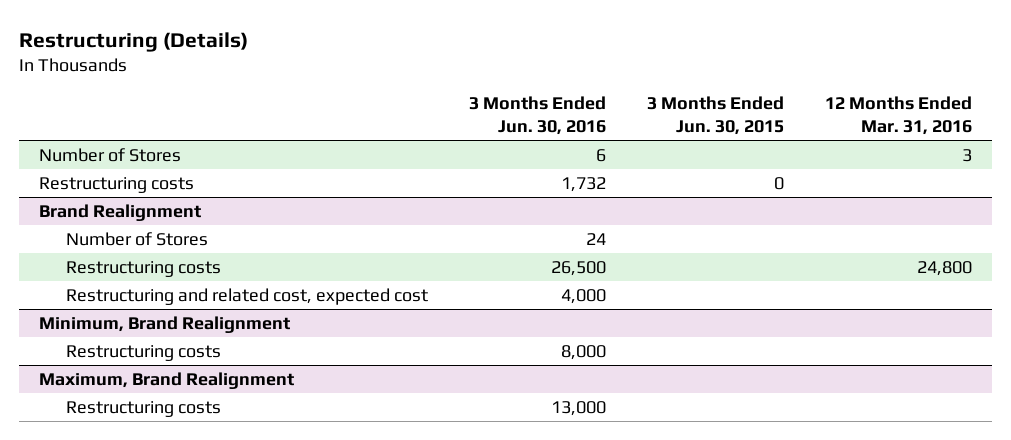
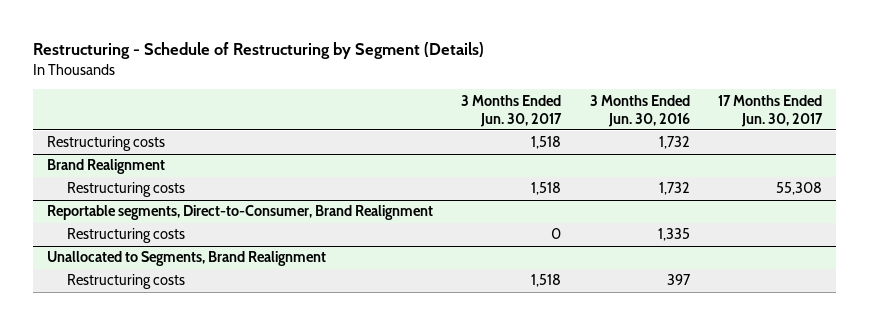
[18,31,248,52] Restructuring (Details) -> [32,42,484,60] Restructuring - Schedule of Restructuring by Segment (Details)
[646,96,784,136] 3 Months Ended Jun. 30, 2015 -> none
[824,96,972,136] 12 Months Ended Mar. 31, 2016 -> none
none -> [461,94,563,127] 3 Months Ended Jun. 30, 2017
none -> [717,94,823,127] 17 Months Ended Jun. 30, 2017
[39,147,182,162] Number of Stores -> none
[65,231,208,246] Number of Stores -> none
[65,287,428,305] Restructuring and related cost, expected cost -> none
[39,315,291,333] Minimum, Brand Realignment -> none
[39,371,295,389] Maximum, Brand Realignment -> none
[550,260,606,276] 26,500 -> [658,182,690,196] 1,732
none -> [46,205,433,221] Reportable segments, Direct-to-Consumer, Brand Realignment
[560,344,606,360] 8,000 -> [657,228,690,242] 1,335
none -> [46,251,326,267] Unallocated to Segments, Brand Realignment
[550,400,606,416] 13,000 -> [666,274,691,286] 397

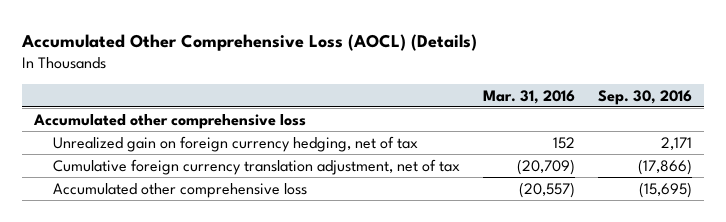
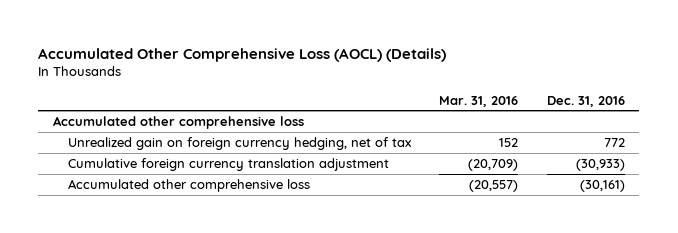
[598,89,693,105] Sep. 30, 2016 -> none
none -> [546,95,625,107] Dec. 31, 2016
[52,158,460,175] Cumulative foreign currency translation adjustment, net of tax -> [67,158,389,172] Cumulative foreign currency translation adjustment

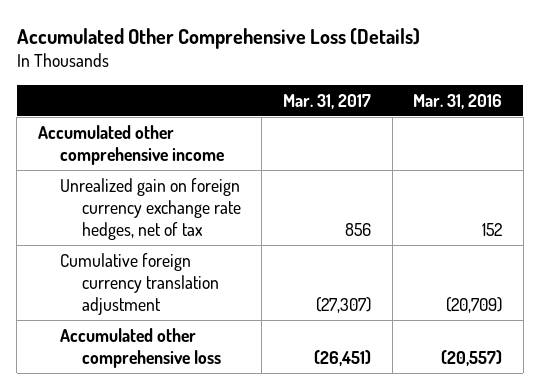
[38,47,447,62] Accumulated Other Comprehensive Loss (AOCL) (Details) -> [16,27,420,49] Accumulated Other Comprehensive Loss (Details)
[546,95,625,107] Dec. 31, 2016 -> none
none -> [282,93,371,109] Mar. 31, 2017
[52,116,304,130] Accumulated other comprehensive loss -> [38,124,224,165] Accumulated other comprehensive income
[67,137,412,151] Unrealized gain on foreign currency hedging, net of tax -> [59,177,241,240] Unrealized gain on foreign currency exchange rate hedges, net of tax

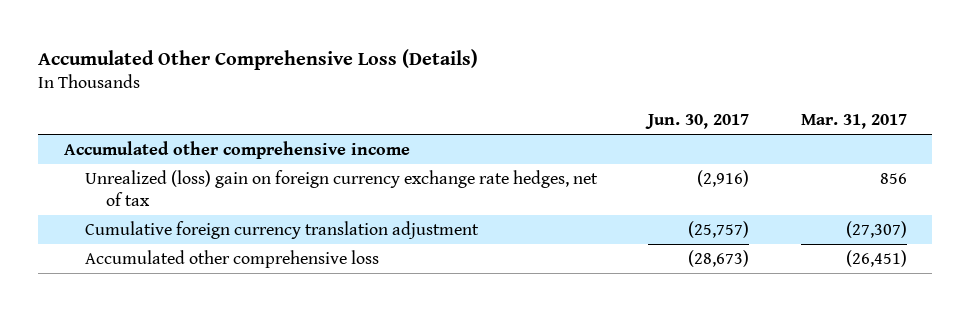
[413,93,503,109] Mar. 31, 2016 -> none
none -> [645,114,750,130] Jun. 30, 2017
[59,177,241,240] Unrealized gain on foreign currency exchange rate hedges, net of tax -> [85,169,599,206] Unrealized (loss) gain on foreign currency exchange rate hedges, net of tax

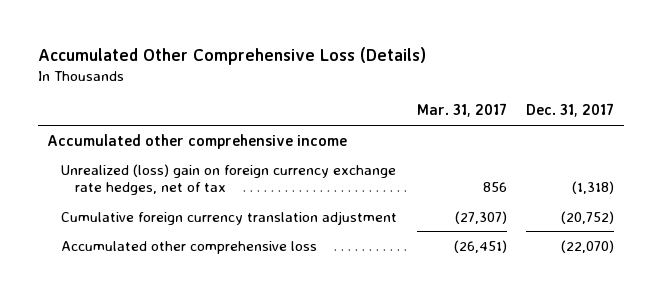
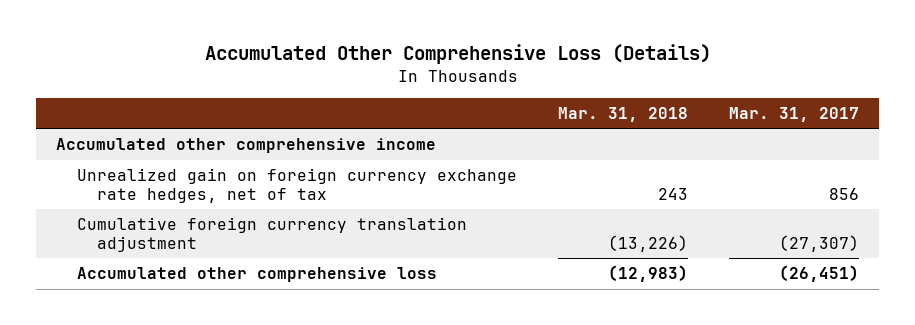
[526,103,615,118] Dec. 31, 2017 -> none
none -> [557,106,688,122] Mar. 31, 2018
[61,163,397,196] Unrealized (loss) gain on foreign currency exchange rate hedges, net of tax -> [76,168,517,203] Unrealized gain on foreign currency exchange rate hedges, net of tax

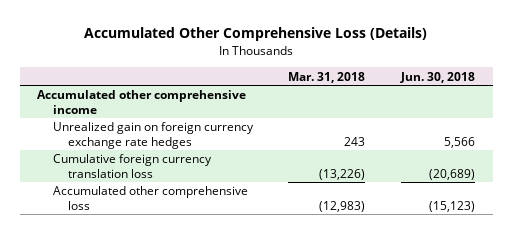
[728,106,859,122] Mar. 31, 2017 -> none
none -> [400,71,476,83] Jun. 30, 2018
[76,168,517,203] Unrealized gain on foreign currency exchange rate hedges, net of tax -> [52,122,254,149] Unrealized gain on foreign currency exchange rate hedges
[76,217,467,252] Cumulative foreign currency translation adjustment -> [52,154,212,178] Cumulative foreign currency translation loss

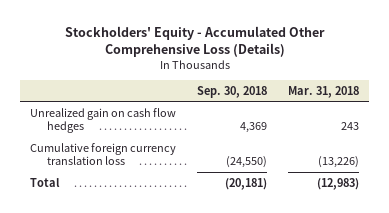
[84,27,428,42] Accumulated Other Comprehensive Loss (Details) -> [64,25,325,58] Stockholders' Equity - Accumulated Other Comprehensive Loss (Details)
[400,71,476,83] Jun. 30, 2018 -> none
none -> [197,85,268,98] Sep. 30, 2018
[37,90,247,114] Accumulated other comprehensive income -> none
[52,122,254,149] Unrealized gain on foreign currency exchange rate hedges -> [30,107,177,134] Unrealized gain on cash flow hedges
[52,186,248,210] Accumulated other comprehensive loss -> [30,177,61,187] Total

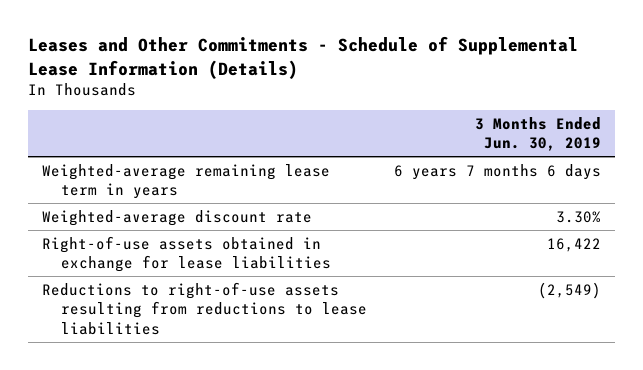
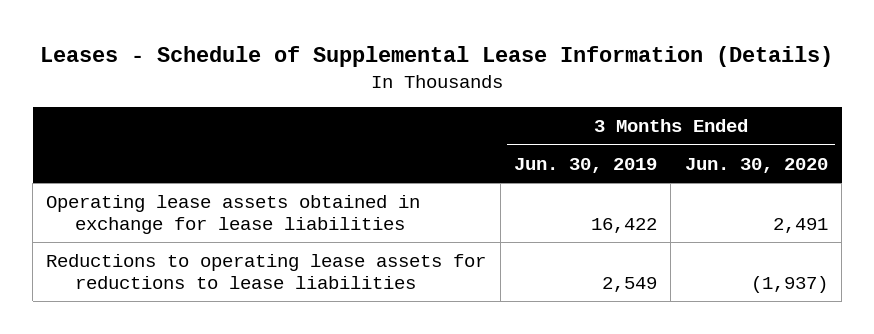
[27,36,578,79] Leases and Other Commitments - Schedule of Supplemental Lease Information (Details) -> [40,46,834,68] Leases - Schedule of Supplemental Lease Information (Details)
none -> [684,157,828,173] Jun. 30, 2020
[41,163,330,200] Weighted-average remaining lease term in years -> none
[41,209,312,226] Weighted-average discount rate -> none
[41,235,331,273] Right-of-use assets obtained in exchange for lease liabilities -> [46,195,421,235] Operating lease assets obtained in exchange for lease liabilities
[41,281,367,335] Reductions to right-of-use assets resulting from reductions to lease liabilities -> [46,254,487,290] Reductions to operating lease assets for reductions to lease liabilities
[538,281,602,299] (2,549) -> [602,277,658,293] 2,549

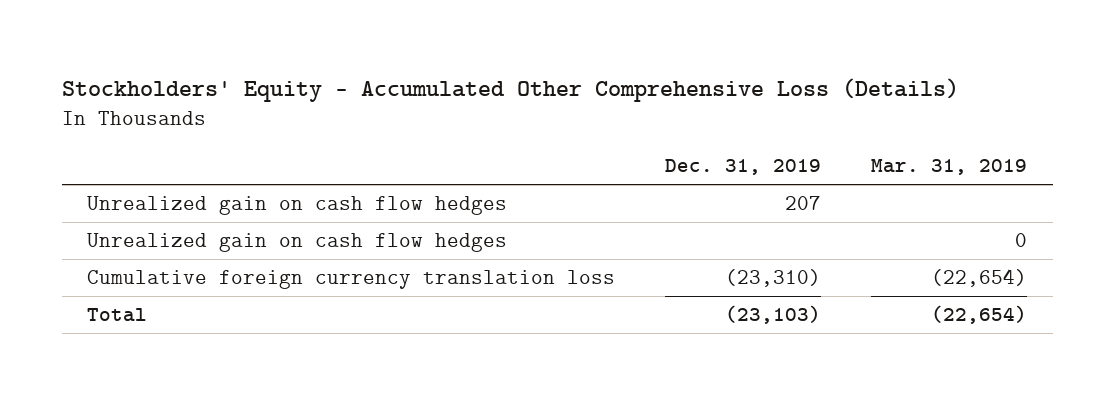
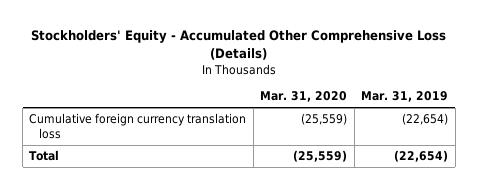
[665,159,822,176] Dec. 31, 2019 -> none
none -> [260,91,348,103] Mar. 31, 2020
[86,196,507,216] Unrealized gain on cash flow hedges -> none
[86,233,507,253] Unrealized gain on cash flow hedges -> none

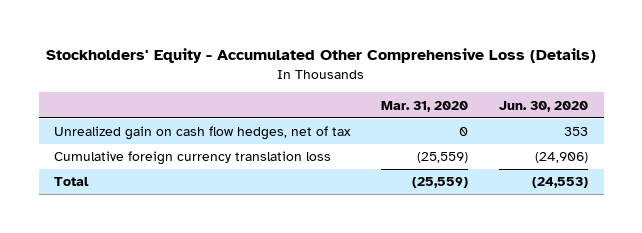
[361,91,449,103] Mar. 31, 2019 -> none
none -> [499,100,589,112] Jun. 30, 2020
none -> [54,126,352,141] Unrealized gain on cash flow hedges, net of tax

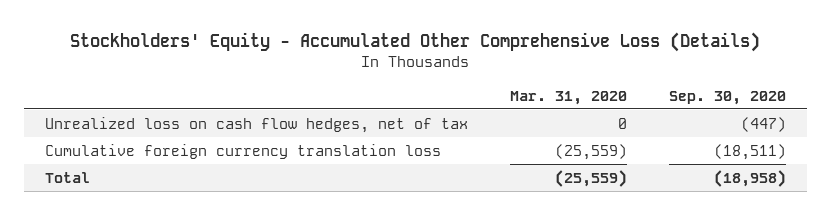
[499,100,589,112] Jun. 30, 2020 -> none
none -> [668,90,786,105] Sep. 30, 2020
[54,126,352,141] Unrealized gain on cash flow hedges, net of tax -> [44,116,468,133] Unrealized loss on cash flow hedges, net of tax

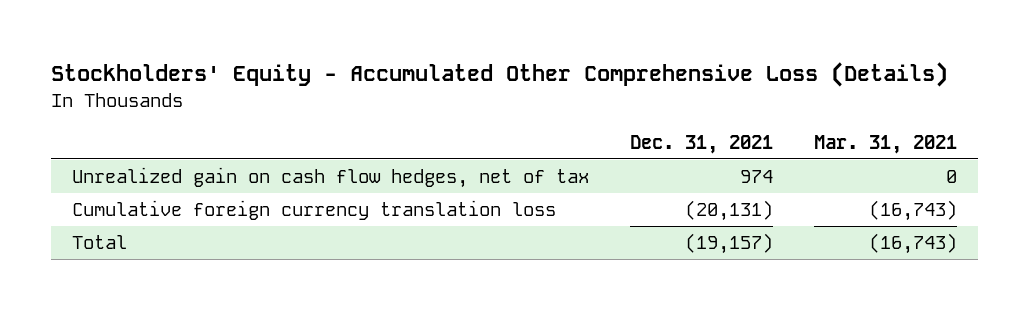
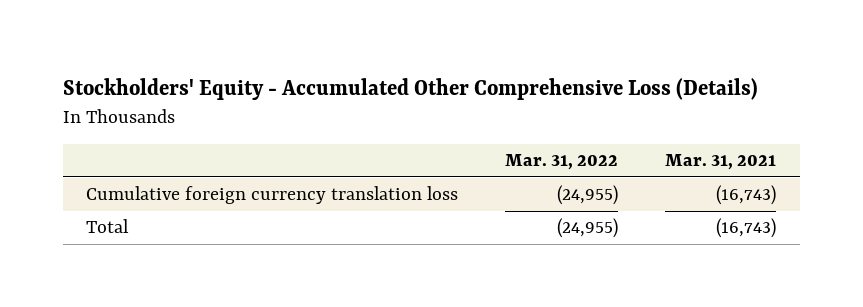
[630,134,774,154] Dec. 31, 2021 -> none
none -> [505,154,619,171] Mar. 31, 2022
[71,167,589,189] Unrealized gain on cash flow hedges, net of tax -> none

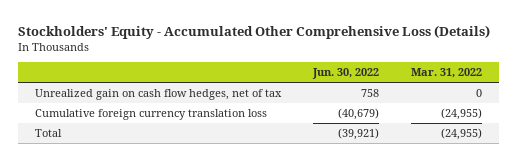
[665,154,777,171] Mar. 31, 2021 -> none
none -> [311,68,379,80] Jun. 30, 2022
none -> [34,88,282,100] Unrealized gain on cash flow hedges, net of tax

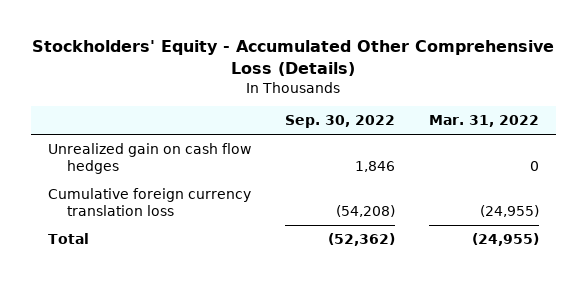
[311,68,379,80] Jun. 30, 2022 -> none
none -> [284,115,395,129] Sep. 30, 2022
[34,88,282,100] Unrealized gain on cash flow hedges, net of tax -> [47,142,251,175] Unrealized gain on cash flow hedges

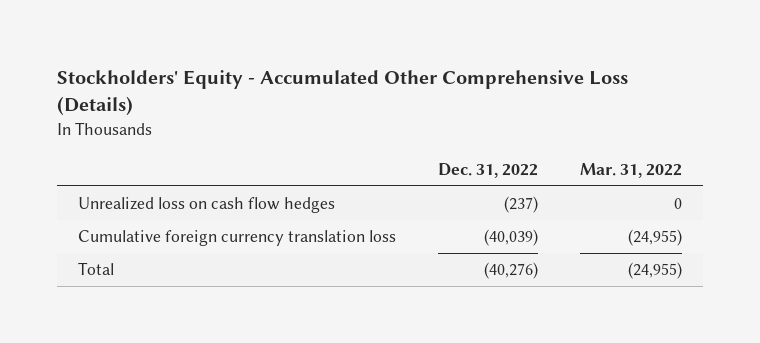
[284,115,395,129] Sep. 30, 2022 -> none
none -> [437,162,538,178] Dec. 31, 2022
[47,142,251,175] Unrealized gain on cash flow hedges -> [77,197,335,214] Unrealized loss on cash flow hedges

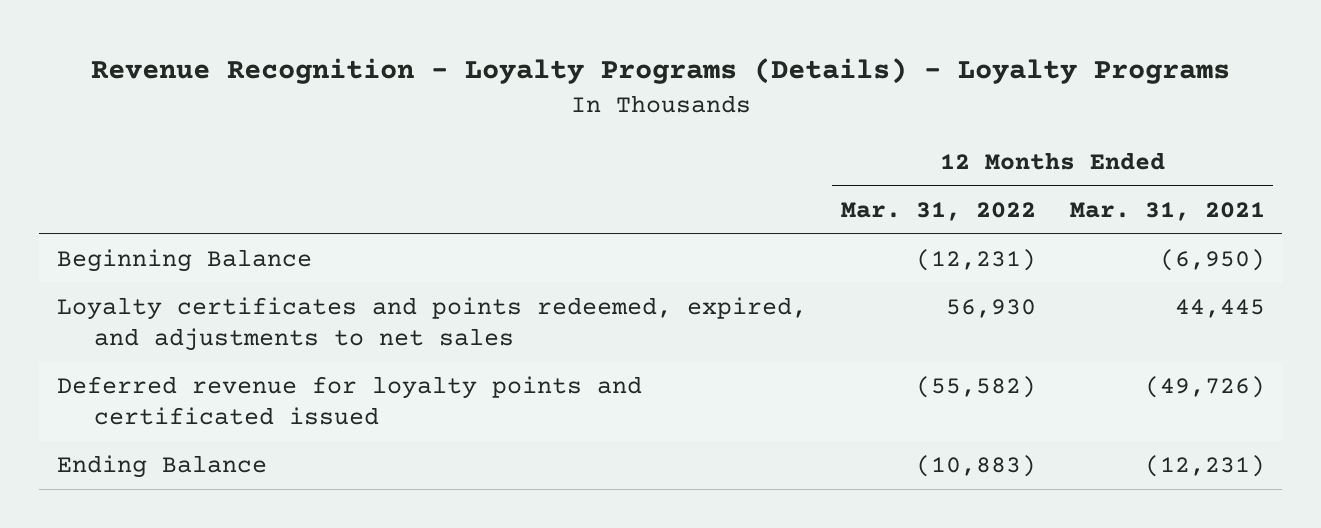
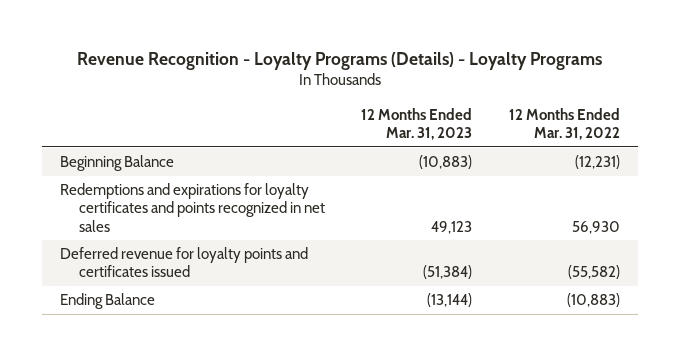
[1069,201,1265,221] Mar. 31, 2021 -> none
none -> [361,107,473,140] 12 Months Ended Mar. 31, 2023
[56,297,807,352] Loyalty certificates and points redeemed, expired, and adjustments to net sales -> [59,183,325,232] Redemptions and expirations for loyalty certificates and points recognized in net sales
[56,376,642,426] Deferred revenue for loyalty points and certificated issued -> [59,247,308,278] Deferred revenue for loyalty points and certificates issued

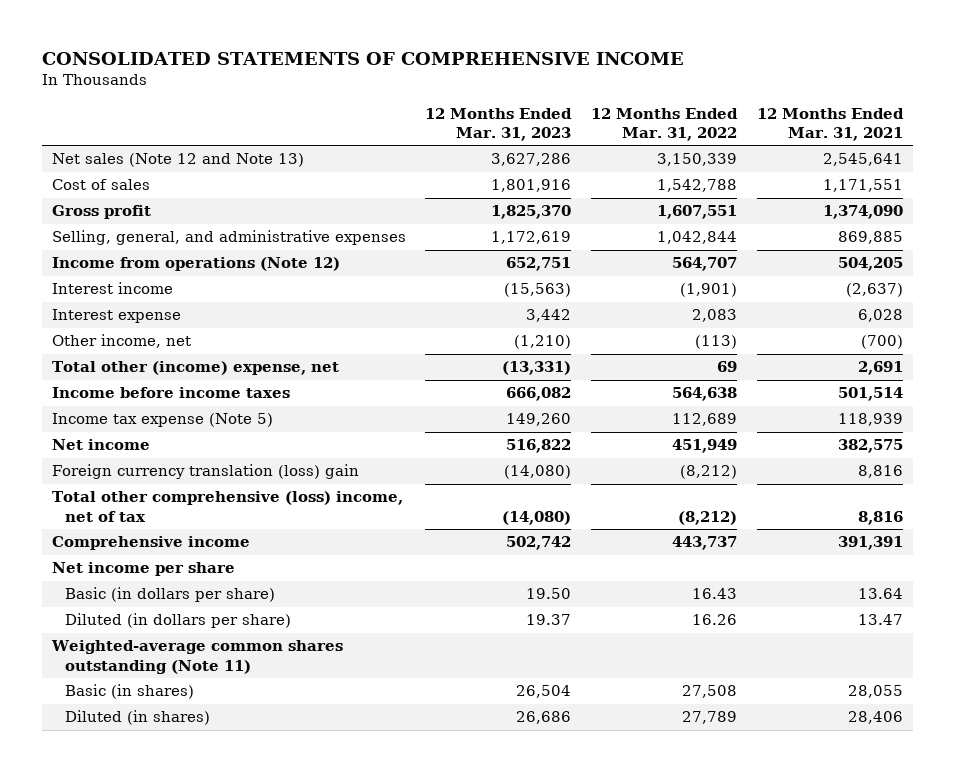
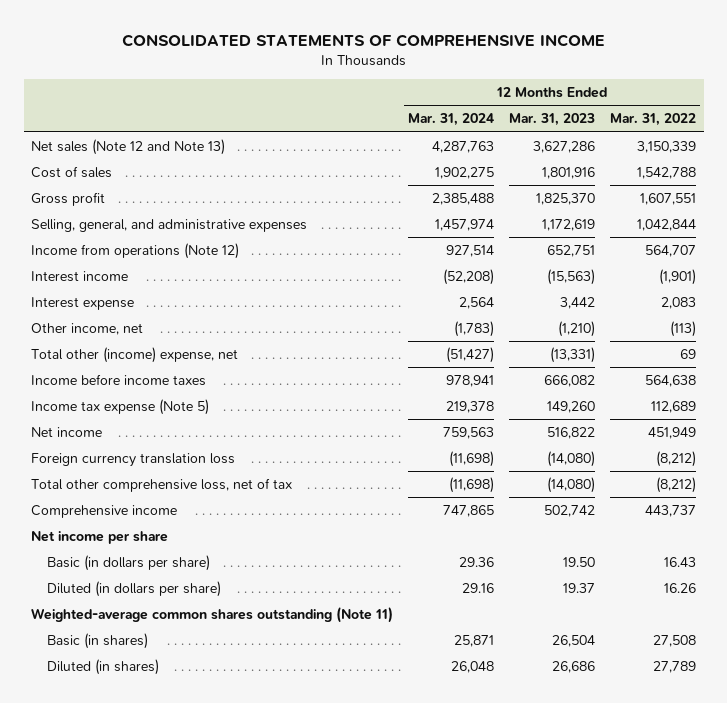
[756,107,904,141] 12 Months Ended Mar. 31, 2021 -> none
none -> [408,113,495,127] Mar. 31, 2024
[51,464,359,480] Foreign currency translation (loss) gain -> [31,453,236,468] Foreign currency translation loss
[51,491,403,522] Total other comprehensive (loss) income, net of tax -> [31,478,293,493] Total other comprehensive loss, net of tax

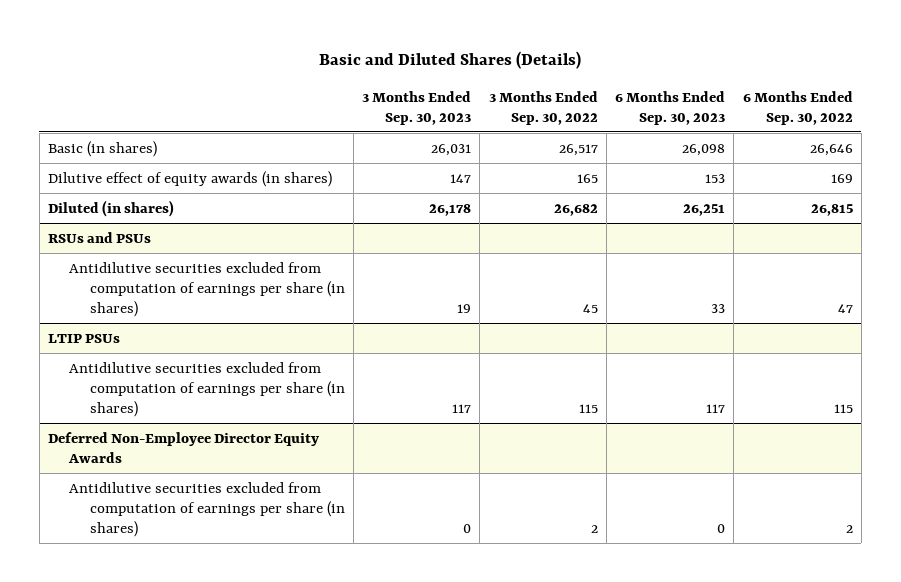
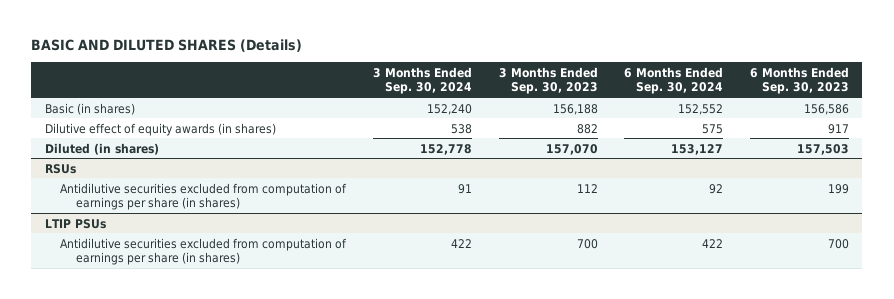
[319,51,582,70] Basic and Diluted Shares (Details) -> [31,38,303,52] BASIC AND DILUTED SHARES (Details)
[488,90,598,125] 3 Months Ended Sep. 30, 2022 -> none
[742,90,853,125] 6 Months Ended Sep. 30, 2022 -> none
none -> [373,66,473,95] 3 Months Ended Sep. 30, 2024
none -> [624,66,724,95] 6 Months Ended Sep. 30, 2024
[47,231,151,243] RSUs and PSUs -> none
[431,143,472,156] 26,031 -> [552,103,598,115] 156,188
[682,143,726,156] 26,098 -> [804,103,850,115] 156,586
[450,173,472,183] 147 -> [576,123,598,134] 882
[705,173,726,183] 153 -> [828,123,850,134] 917
[429,203,472,216] 26,178 -> [545,143,598,155] 157,070
[683,203,726,216] 26,251 -> [797,143,850,155] 157,503
none -> [44,163,76,174] RSUs
[457,303,472,313] 19 -> [576,183,598,193] 112
[711,303,726,313] 33 -> [828,183,850,194] 199
[47,431,319,463] Deferred Non-Employee Director Equity Awards -> none
[68,481,345,537] Antidilutive securities excluded from computation of earnings per share (in shares) -> none
[452,403,472,413] 117 -> [576,238,598,249] 700
[706,403,726,413] 117 -> [828,238,850,249] 700

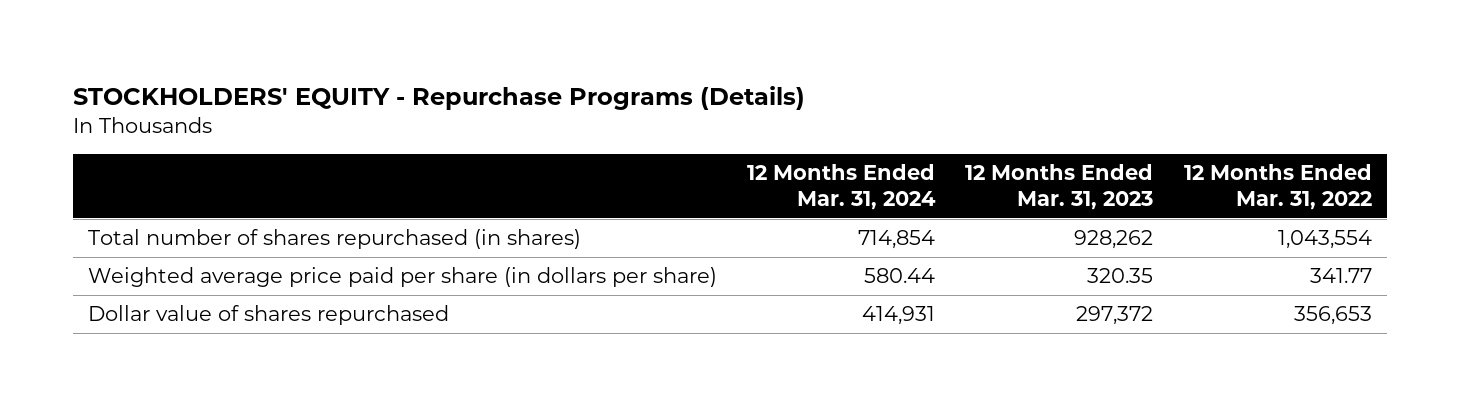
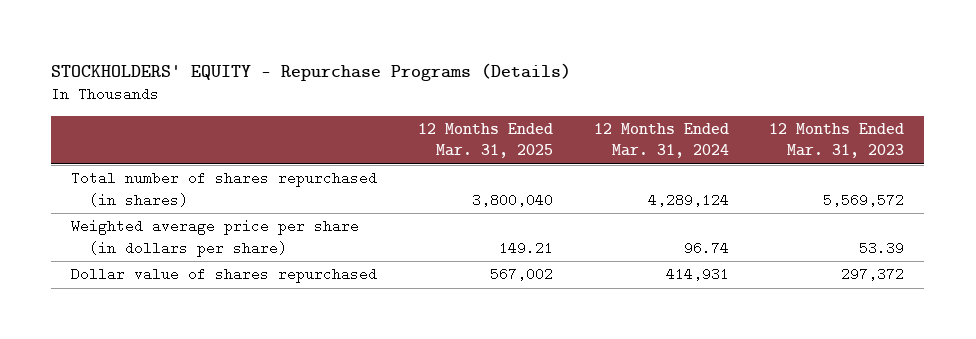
[1183,164,1372,210] 12 Months Ended Mar. 31, 2022 -> none
none -> [417,123,553,159] 12 Months Ended Mar. 31, 2025
[858,230,936,250] 714,854 -> [647,192,729,207] 4,289,124
[1074,230,1154,250] 928,262 -> [823,192,905,207] 5,569,572
[87,267,717,288] Weighted average price paid per share (in dollars per share) -> [71,219,360,257] Weighted average price per share (in dollars per share)
[864,268,936,284] 580.44 -> [683,240,729,255] 96.74
[1087,268,1154,284] 320.35 -> [859,240,905,255] 53.39

